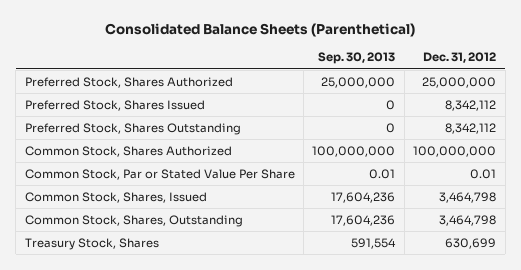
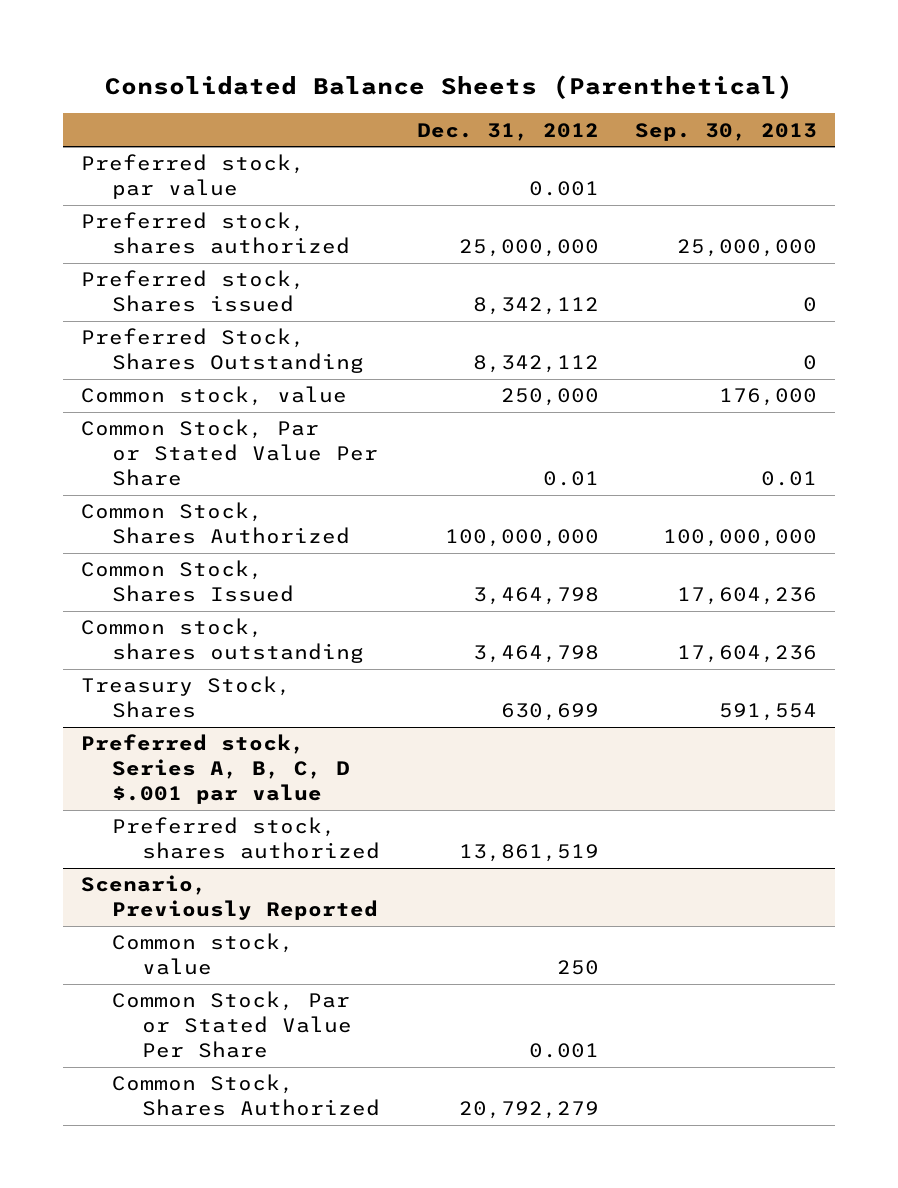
none -> [81,154,306,200] Preferred stock, par value
[24,76,233,88] Preferred Stock, Shares Authorized -> [81,212,350,255] Preferred stock, shares authorized
[24,99,205,111] Preferred Stock, Shares Issued -> [81,270,306,313] Preferred stock, Shares issued
none -> [81,386,348,407] Common stock, value
[24,145,232,157] Common Stock, Shares Authorized -> [81,502,350,545] Common Stock, Shares Authorized
[24,191,207,203] Common Stock, Shares, Issued -> [81,560,294,603] Common Stock, Shares Issued
[24,214,243,227] Common Stock, Shares, Outstanding -> [81,618,364,664] Common stock, shares outstanding
none -> [81,734,350,805] Preferred stock, Series A, B, C, D $.001 par value
none -> [111,817,381,860] Preferred stock, shares authorized
none -> [81,875,378,921] Scenario, Previously Reported
none -> [111,933,294,976] Common stock, value
none -> [111,991,353,1059] Common Stock, Par or Stated Value Per Share
none -> [111,1074,381,1117] Common Stock, Shares Authorized

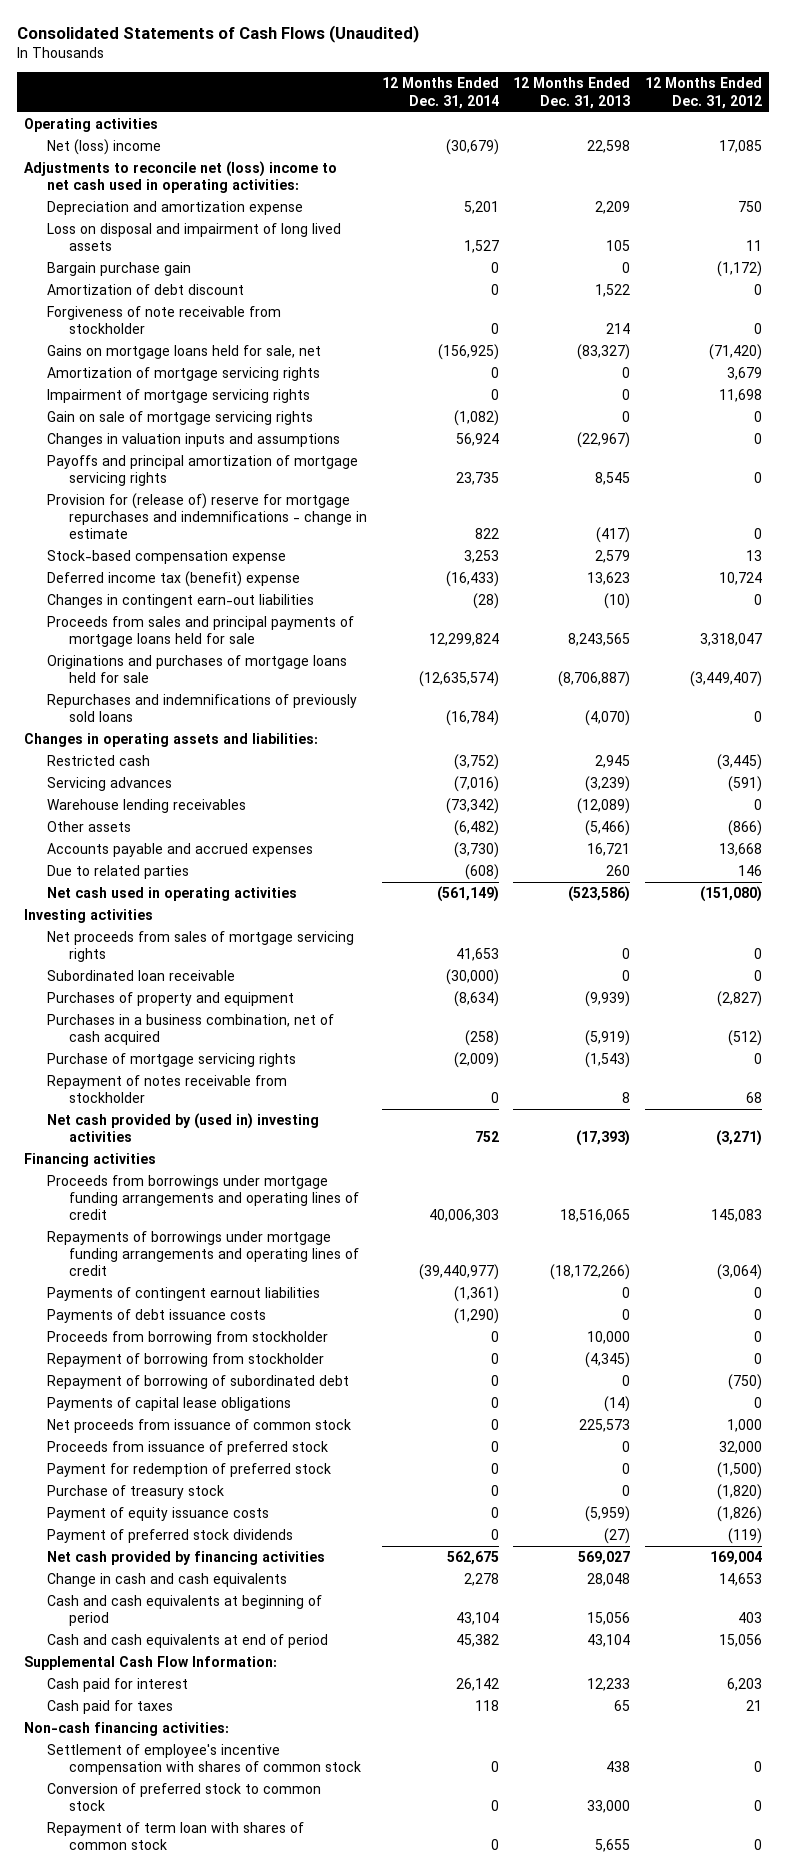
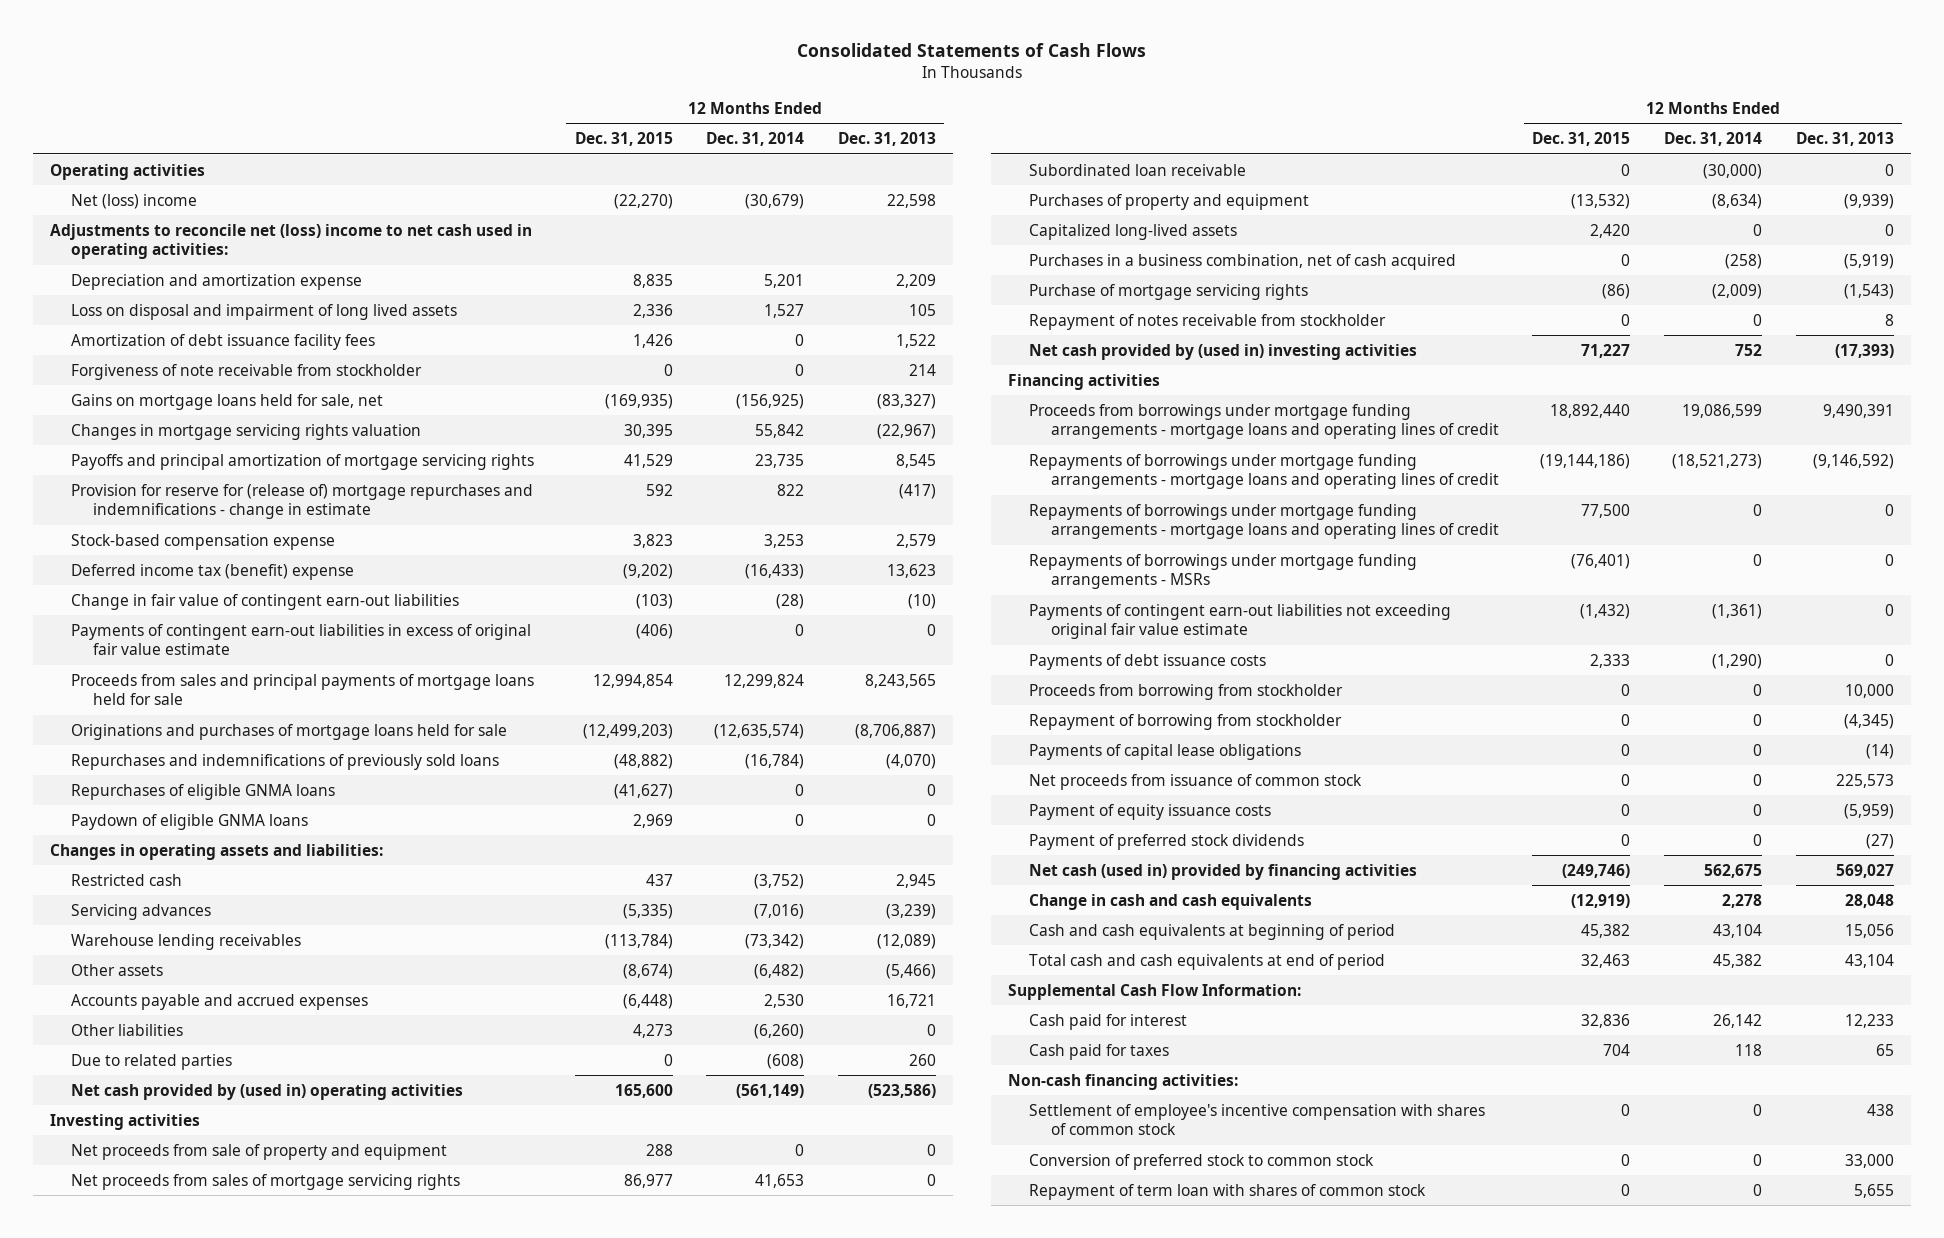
[17,25,420,44] Consolidated Statements of Cash Flows (Unaudited) -> [797,43,1147,58] Consolidated Statements of Cash Flows
[644,77,762,109] 12 Months Ended Dec. 31, 2012 -> none
none -> [574,132,673,147] Dec. 31, 2015
[46,262,191,277] Bargain purchase gain -> none
[46,284,244,296] Amortization of debt discount -> [71,333,376,350] Amortization of debt issuance facility fees
[46,367,320,382] Amortization of mortgage servicing rights -> none
[46,389,310,404] Impairment of mortgage servicing rights -> none
[46,411,313,426] Gain on sale of mortgage servicing rights -> none
[46,433,340,448] Changes in valuation inputs and assumptions -> [71,423,422,440] Changes in mortgage servicing rights valuation
[455,433,499,447] 56,924 -> [755,423,805,438] 55,842
[46,493,368,540] Provision for (release of) reserve for mortgage repurchases and indemnifications - change in estimate -> [71,483,534,520] Provision for reserve for (release of) mortgage repurchases and indemnifications - change in estimate
[46,594,314,609] Changes in contingent earn-out liabilities -> [71,593,460,610] Change in fair value of contingent earn-out liabilities
none -> [71,623,532,656] Payments of contingent earn-out liabilities in excess of original fair value estimate
none -> [71,783,336,800] Repurchases of eligible GNMA loans
none -> [71,813,309,830] Paydown of eligible GNMA loans
[453,842,499,859] (3,730) -> [764,993,805,1008] 2,530
none -> [71,1023,184,1036] Other liabilities
[46,887,297,902] Net cash used in operating activities -> [71,1083,464,1100] Net cash provided by (used in) operating activities
none -> [71,1143,448,1160] Net proceeds from sale of property and equipment
none -> [1029,223,1238,240] Capitalized long-lived assets
[46,1175,360,1221] Proceeds from borrowings under mortgage funding arrangements and operating lines of credit -> [1029,403,1499,440] Proceeds from borrowings under mortgage funding arrangements - mortgage loans and operating lines of credit
[428,1209,499,1223] 40,006,303 -> [1682,403,1763,418] 19,086,599
[560,1209,631,1223] 18,516,065 -> [1822,403,1894,418] 9,490,391
[46,1231,360,1277] Repayments of borrowings under mortgage funding arrangements and operating lines of credit -> [1029,453,1499,490] Repayments of borrowings under mortgage funding arrangements - mortgage loans and operating lines of credit
[418,1264,499,1281] (39,440,977) -> [1672,453,1763,469] (18,521,273)
[550,1264,631,1281] (18,172,266) -> [1812,453,1894,469] (9,146,592)
none -> [1029,503,1499,540] Repayments of borrowings under mortgage funding arrangements - mortgage loans and operating lines of credit
none -> [1029,553,1418,590] Repayments of borrowings under mortgage funding arrangements - MSRs
[46,1287,320,1302] Payments of contingent earnout liabilities -> [1029,603,1452,640] Payments of contingent earn-out liabilities not exceeding original fair value estimate
[46,1375,349,1390] Repayment of borrowing of subordinated debt -> none
[46,1441,328,1456] Proceeds from issuance of preferred stock -> none
[46,1463,331,1478] Payment for redemption of preferred stock -> none
[46,1485,224,1500] Purchase of treasury stock -> none
[46,1551,325,1566] Net cash provided by financing activities -> [1029,863,1418,880] Net cash (used in) provided by financing activities
[46,1634,328,1649] Cash and cash equivalents at end of period -> [1029,953,1386,970] Total cash and cash equivalents at end of period

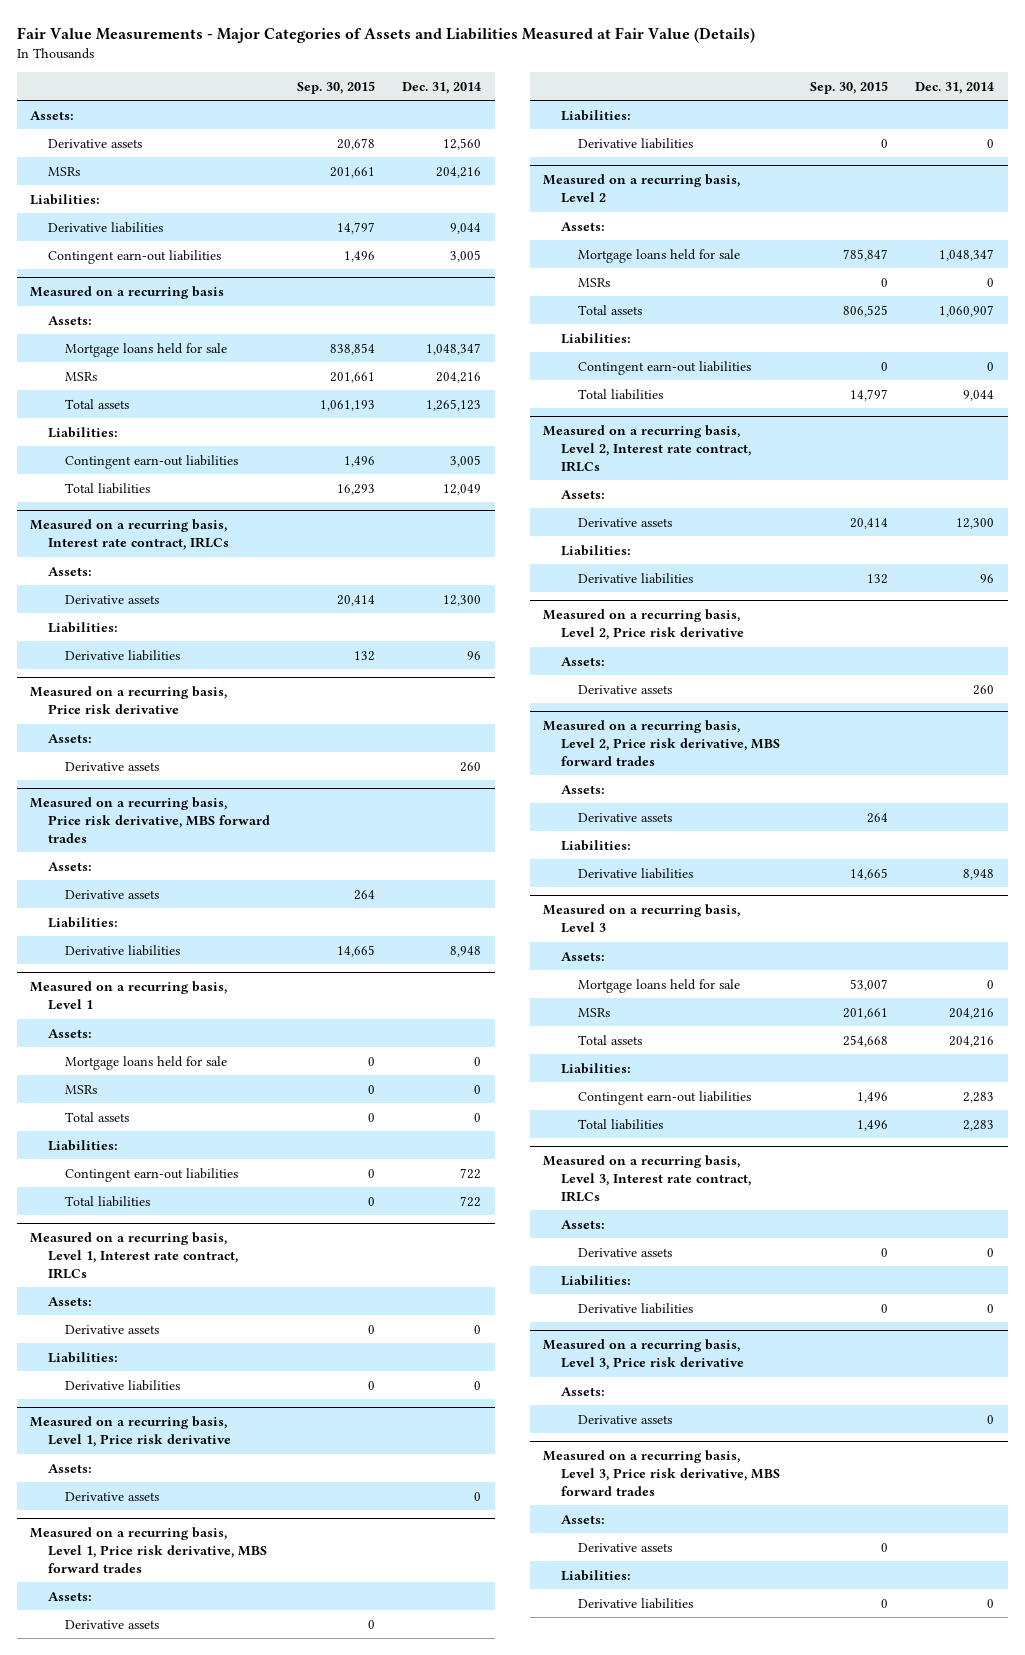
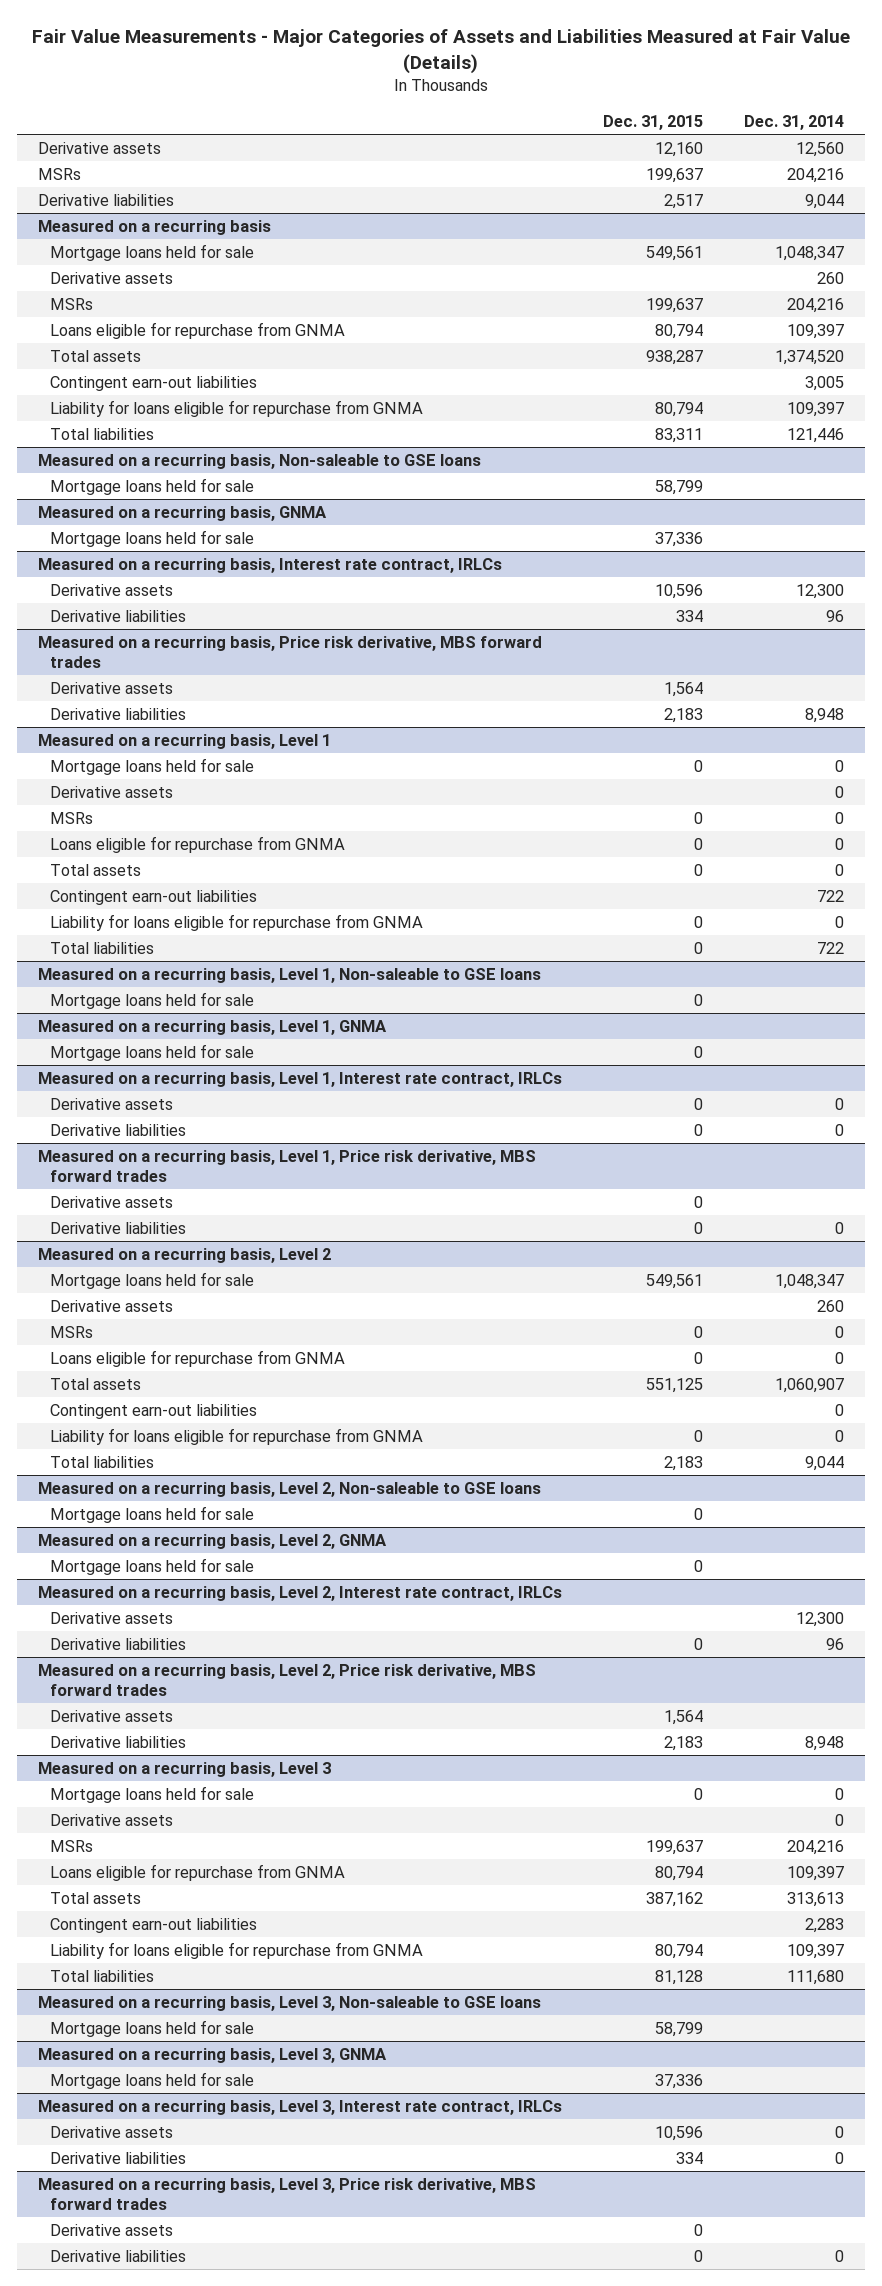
[296,80,375,94] Sep. 30, 2015 -> none
none -> [603,114,704,130] Dec. 31, 2015
[30,110,75,120] Assets: -> none
[30,193,101,205] Liabilities: -> none
[47,249,221,264] Contingent earn-out liabilities -> none
[47,315,92,325] Assets: -> none
none -> [49,272,173,285] Derivative assets
[47,426,118,438] Liabilities: -> none
none -> [49,322,345,340] Loans eligible for repurchase from GNMA
[426,398,482,411] 1,265,123 -> [775,350,845,366] 1,374,520
none -> [49,400,423,418] Liability for loans eligible for repurchase from GNMA
[443,483,482,495] 12,049 -> [787,428,845,444] 121,446
none -> [37,454,481,470] Measured on a recurring basis, Non-saleable to GSE loans
none -> [49,478,254,496] Mortgage loans held for sale
none -> [37,506,327,522] Measured on a recurring basis, GNMA
none -> [49,530,254,548] Mortgage loans held for sale
[47,566,92,576] Assets: -> none
[47,621,118,633] Liabilities: -> none
[30,686,228,715] Measured on a recurring basis, Price risk derivative -> none
[47,733,92,743] Assets: -> none
[64,761,159,771] Derivative assets -> none
[47,861,92,871] Assets: -> none
[47,916,118,928] Liabilities: -> none
[47,1028,92,1038] Assets: -> none
none -> [49,786,173,799] Derivative assets
none -> [49,836,345,854] Loans eligible for repurchase from GNMA
[47,1139,118,1151] Liabilities: -> none
none -> [49,914,423,932] Liability for loans eligible for repurchase from GNMA
none -> [37,968,541,984] Measured on a recurring basis, Level 1, Non-saleable to GSE loans
none -> [49,992,254,1010] Mortgage loans held for sale
none -> [37,1020,387,1036] Measured on a recurring basis, Level 1, GNMA
none -> [49,1044,254,1062] Mortgage loans held for sale
[47,1296,92,1306] Assets: -> none
[47,1351,118,1363] Liabilities: -> none
[30,1416,231,1448] Measured on a recurring basis, Level 1, Price risk derivative -> none
[47,1463,92,1473] Assets: -> none
[64,1491,159,1501] Derivative assets -> none
[47,1591,92,1601] Assets: -> none
[560,109,631,121] Liabilities: -> none
[560,221,605,231] Assets: -> none
none -> [49,1300,173,1313] Derivative assets
none -> [49,1350,345,1368] Loans eligible for repurchase from GNMA
[560,332,631,344] Liabilities: -> none
none -> [49,1428,423,1446] Liability for loans eligible for repurchase from GNMA
none -> [37,1482,541,1498] Measured on a recurring basis, Level 2, Non-saleable to GSE loans
none -> [49,1506,254,1524] Mortgage loans held for sale
none -> [37,1534,387,1550] Measured on a recurring basis, Level 2, GNMA
none -> [49,1558,254,1576] Mortgage loans held for sale
[560,489,605,499] Assets: -> none
[560,544,631,556] Liabilities: -> none
[543,609,744,641] Measured on a recurring basis, Level 2, Price risk derivative -> none
[560,656,605,666] Assets: -> none
[577,684,672,694] Derivative assets -> none
[560,784,605,794] Assets: -> none
[560,839,631,851] Liabilities: -> none
[560,951,605,961] Assets: -> none
none -> [49,1814,173,1827] Derivative assets
[560,1062,631,1074] Liabilities: -> none
none -> [49,1864,345,1882] Loans eligible for repurchase from GNMA
[949,1035,995,1047] 204,216 -> [787,1892,845,1908] 313,613
none -> [49,1942,423,1960] Liability for loans eligible for repurchase from GNMA
[963,1119,995,1131] 2,283 -> [787,1970,845,1986] 111,680
none -> [37,1996,541,2012] Measured on a recurring basis, Level 3, Non-saleable to GSE loans
none -> [49,2020,254,2038] Mortgage loans held for sale
none -> [37,2048,387,2064] Measured on a recurring basis, Level 3, GNMA
none -> [49,2072,254,2090] Mortgage loans held for sale
[560,1219,605,1229] Assets: -> none
[560,1274,631,1286] Liabilities: -> none
[543,1339,744,1371] Measured on a recurring basis, Level 3, Price risk derivative -> none
[560,1386,605,1396] Assets: -> none
[577,1414,672,1424] Derivative assets -> none
[560,1514,605,1524] Assets: -> none
[560,1569,631,1581] Liabilities: -> none

